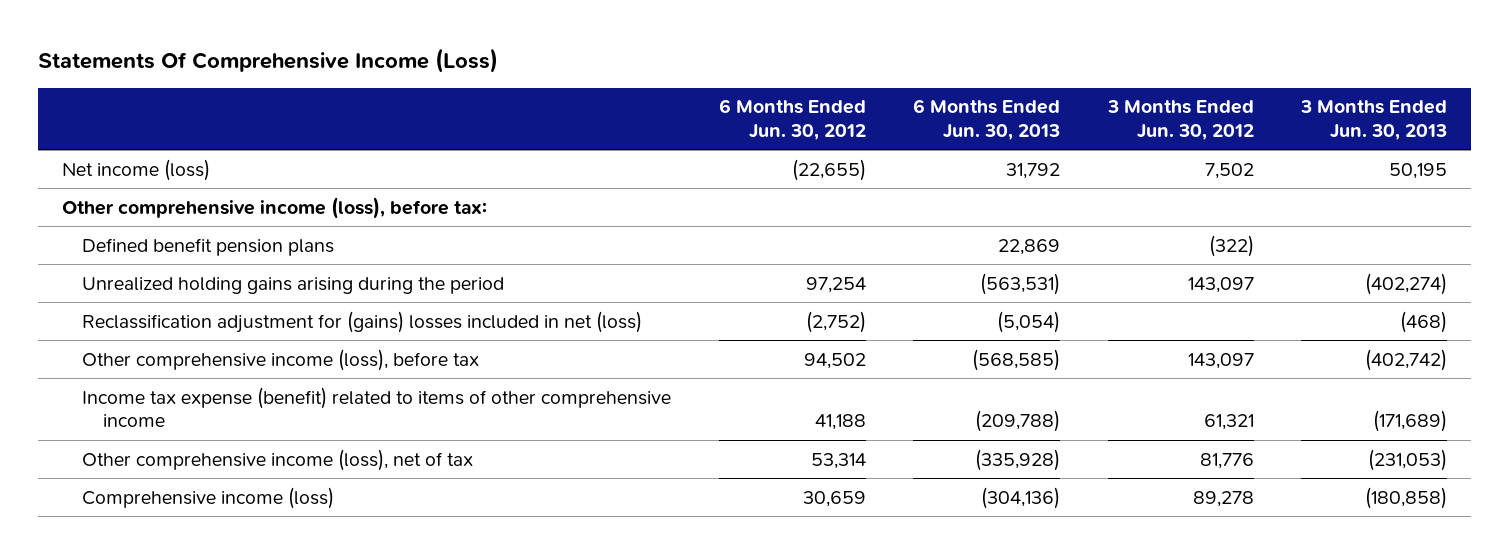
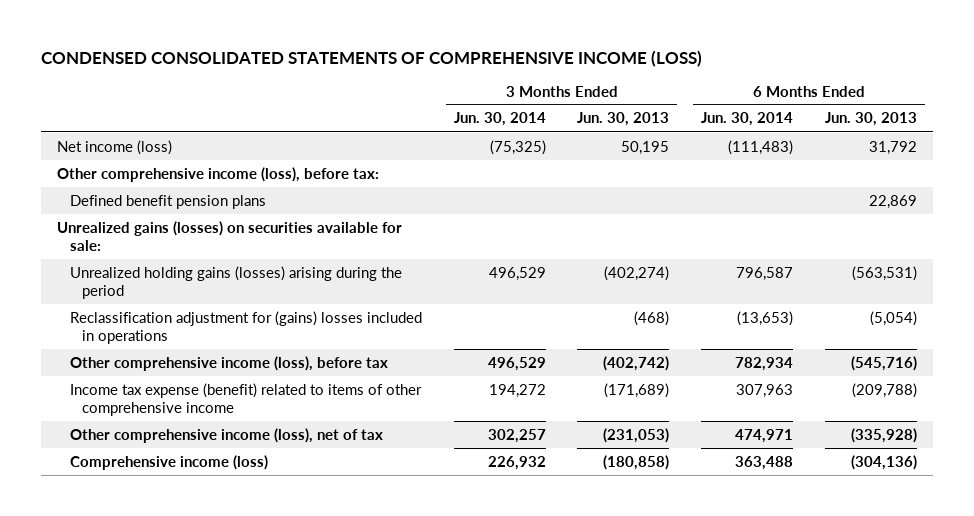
[38,48,499,74] Statements Of Comprehensive Income (Loss) -> [41,49,703,67] CONDENSED CONSOLIDATED STATEMENTS OF COMPREHENSIVE INCOME (LOSS)
[718,99,866,140] 6 Months Ended Jun. 30, 2012 -> none
[1106,100,1254,140] 3 Months Ended Jun. 30, 2012 -> none
none -> [453,112,546,127] Jun. 30, 2014
none -> [701,112,794,127] Jun. 30, 2014
none -> [57,220,403,251] Unrealized gains (losses) on securities available for sale:
[82,276,505,294] Unrealized holding gains arising during the period -> [69,265,402,299] Unrealized holding gains (losses) arising during the period
[82,310,643,333] Reclassification adjustment for (gains) losses included in net (loss) -> [69,310,422,344] Reclassification adjustment for (gains) losses included in operations
[972,348,1061,371] (568,585) -> [851,355,918,371] (545,716)

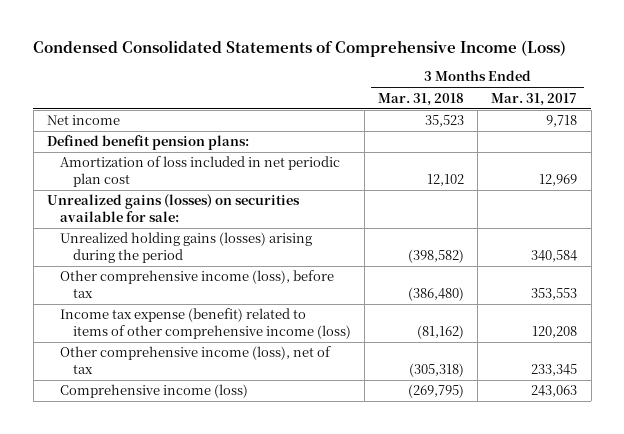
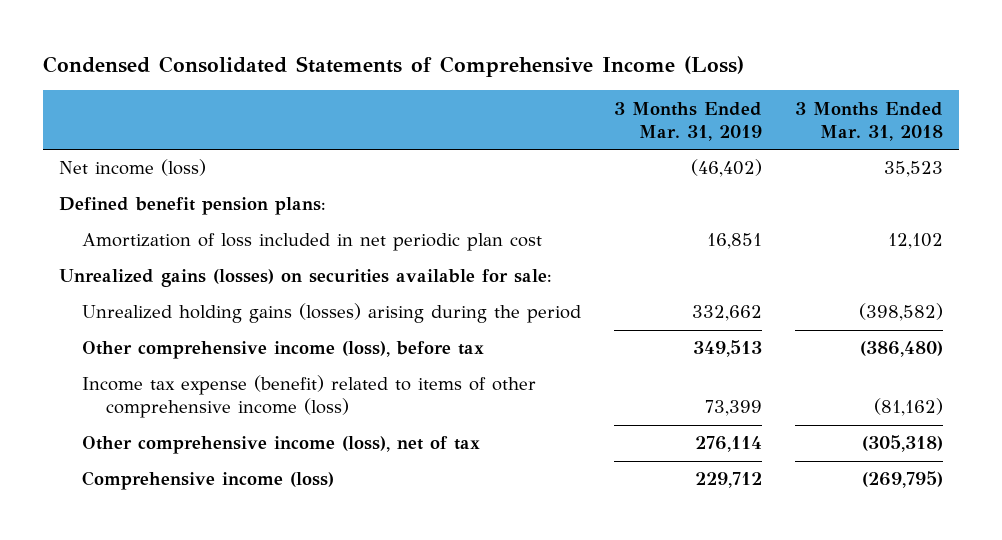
[491,92,578,106] Mar. 31, 2017 -> none
none -> [614,101,763,141] 3 Months Ended Mar. 31, 2019
[46,115,120,126] Net income -> [59,159,207,177] Net income (loss)

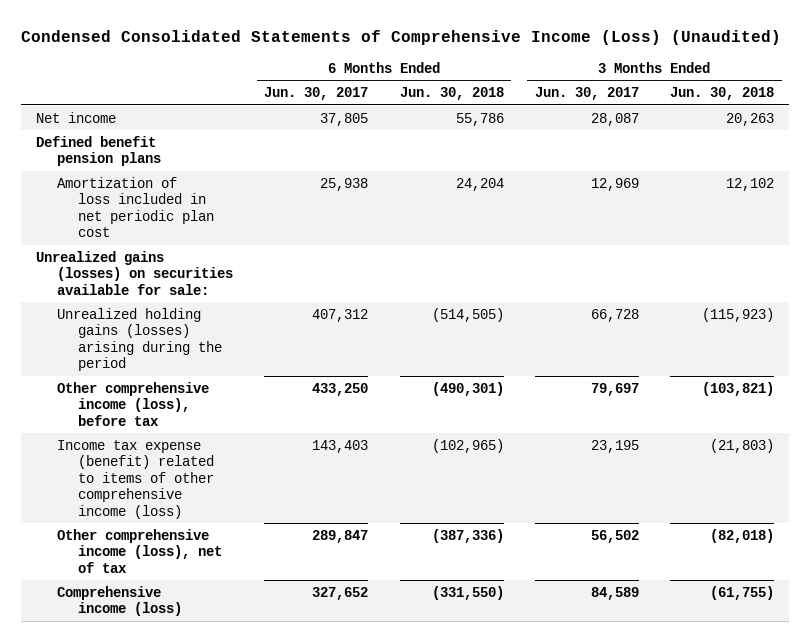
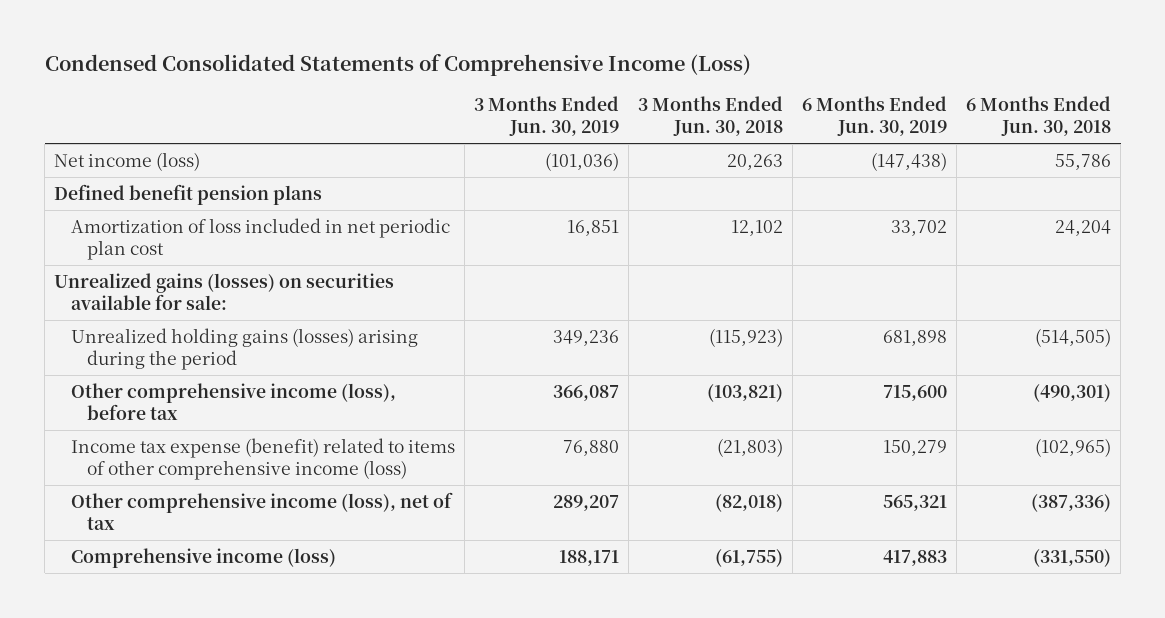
[20,30,781,46] Condensed Consolidated Statements of Comprehensive Income (Loss) (Unaudited) -> [44,54,751,77] Condensed Consolidated Statements of Comprehensive Income (Loss)
[264,87,369,101] Jun. 30, 2017 -> none
[534,87,639,101] Jun. 30, 2017 -> none
none -> [473,96,619,137] 3 Months Ended Jun. 30, 2019
none -> [802,96,948,137] 6 Months Ended Jun. 30, 2019
[36,111,117,123] Net income -> [54,151,201,171] Net income (loss)

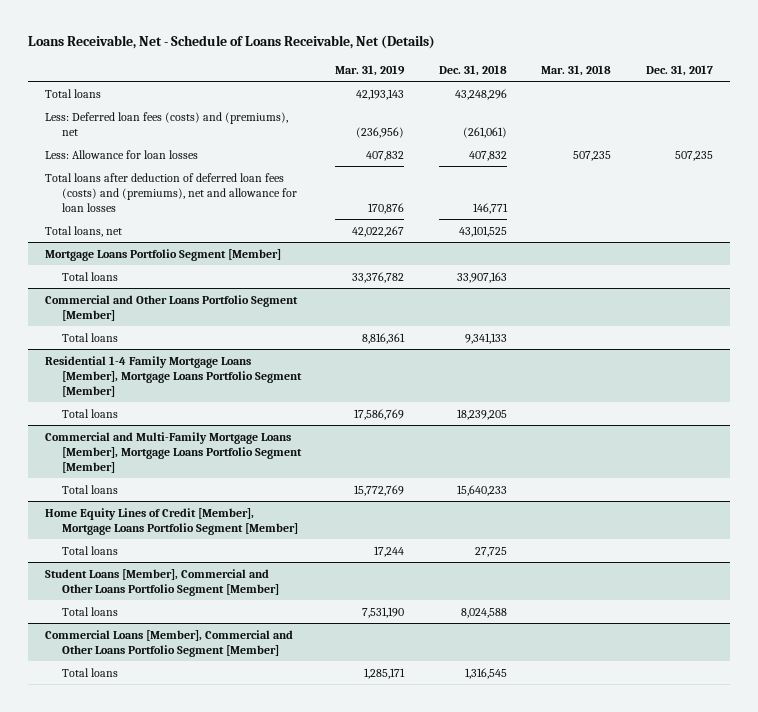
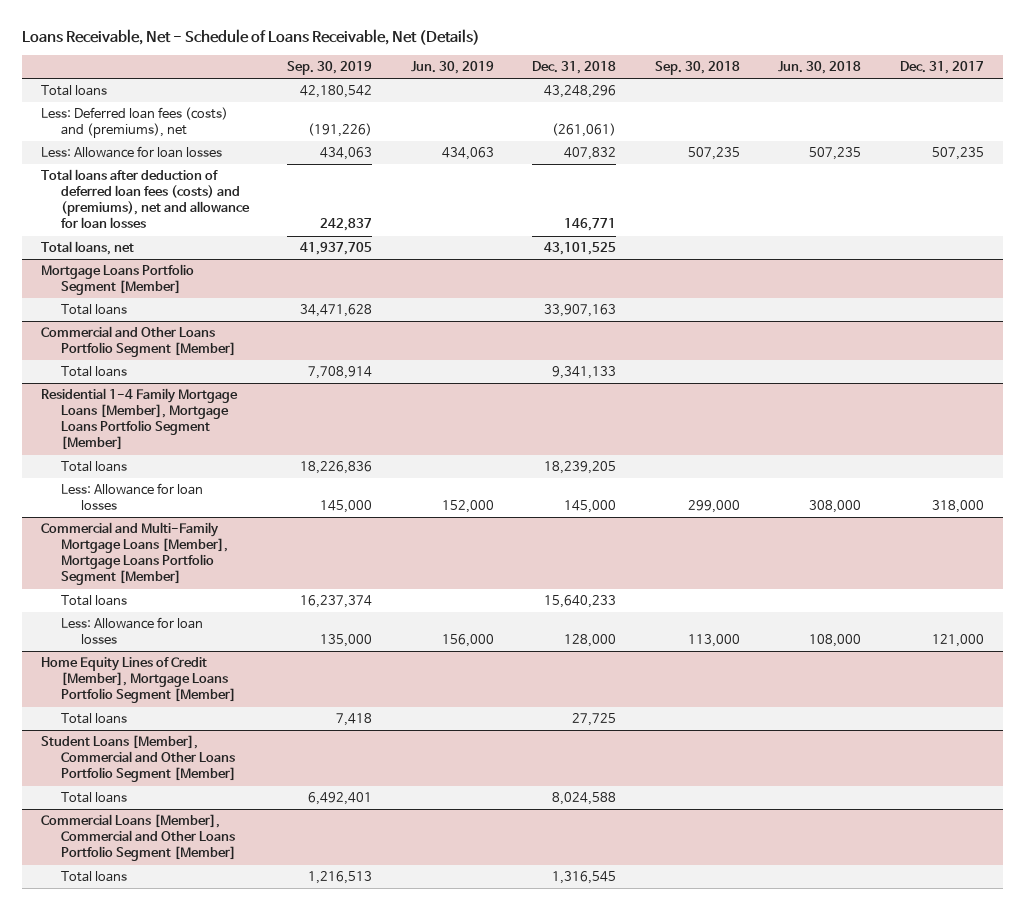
[335,64,406,76] Mar. 31, 2019 -> none
[541,64,612,76] Mar. 31, 2018 -> none
none -> [287,61,373,76] Sep. 30, 2019
none -> [410,61,494,75] Jun. 30, 2019
none -> [654,61,740,76] Sep. 30, 2018
none -> [778,61,862,75] Jun. 30, 2018
none -> [60,483,203,511] Less: Allowance for loan losses
none -> [60,617,203,645] Less: Allowance for loan losses

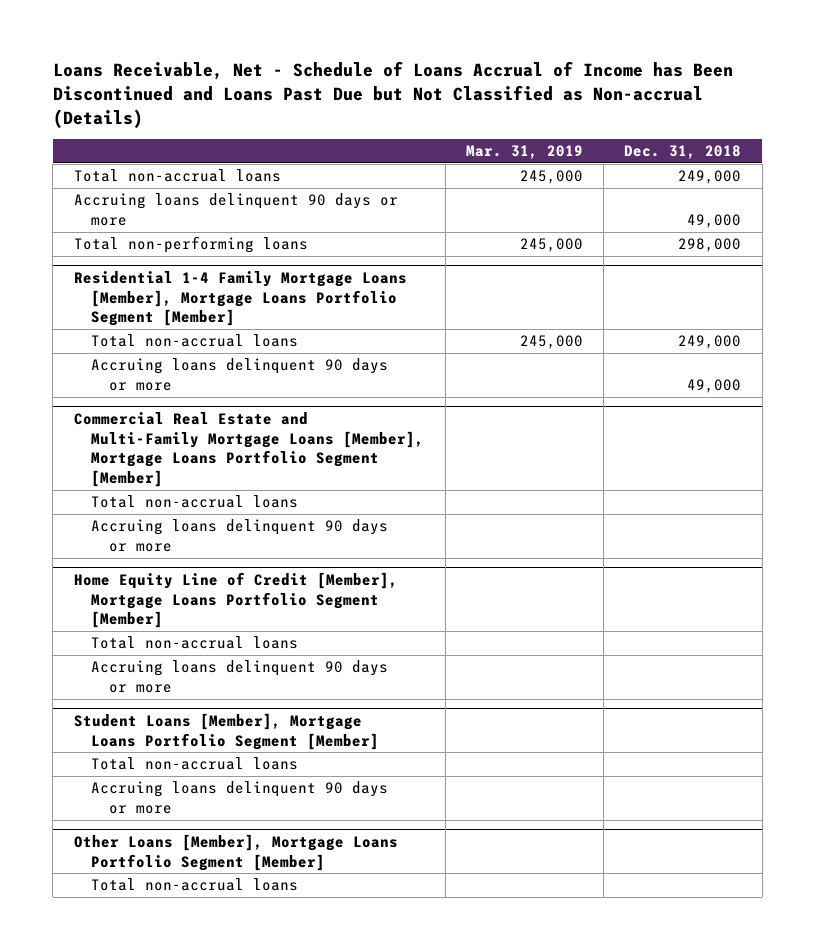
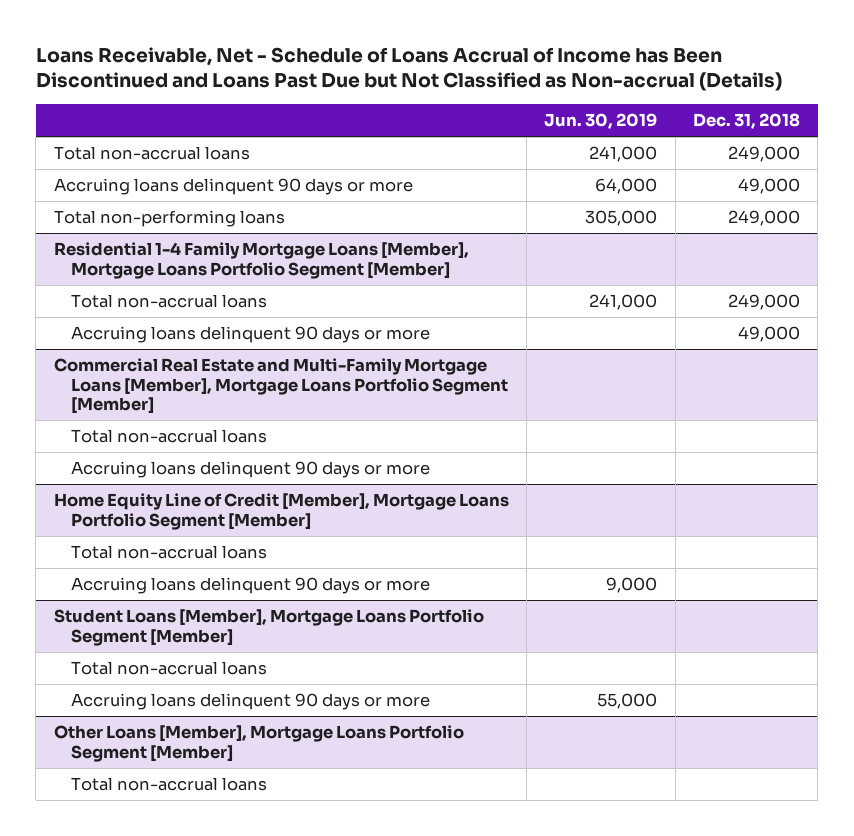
[465,145,583,160] Mar. 31, 2019 -> none
none -> [544,113,658,130] Jun. 30, 2019
[678,238,742,253] 298,000 -> [728,210,801,227] 249,000

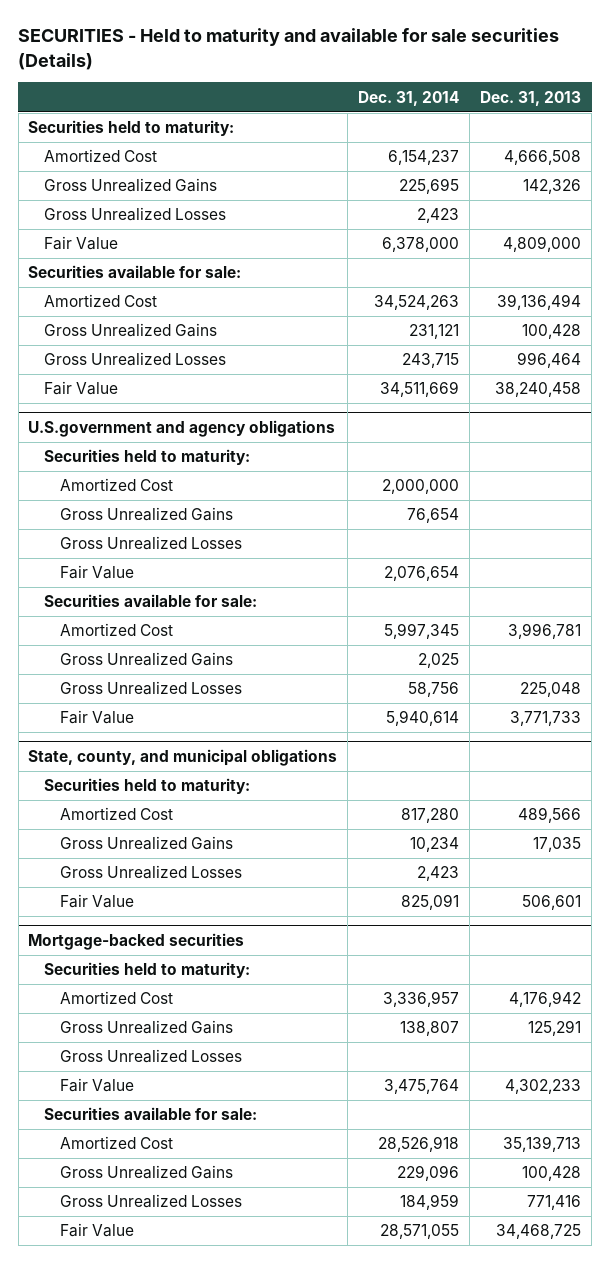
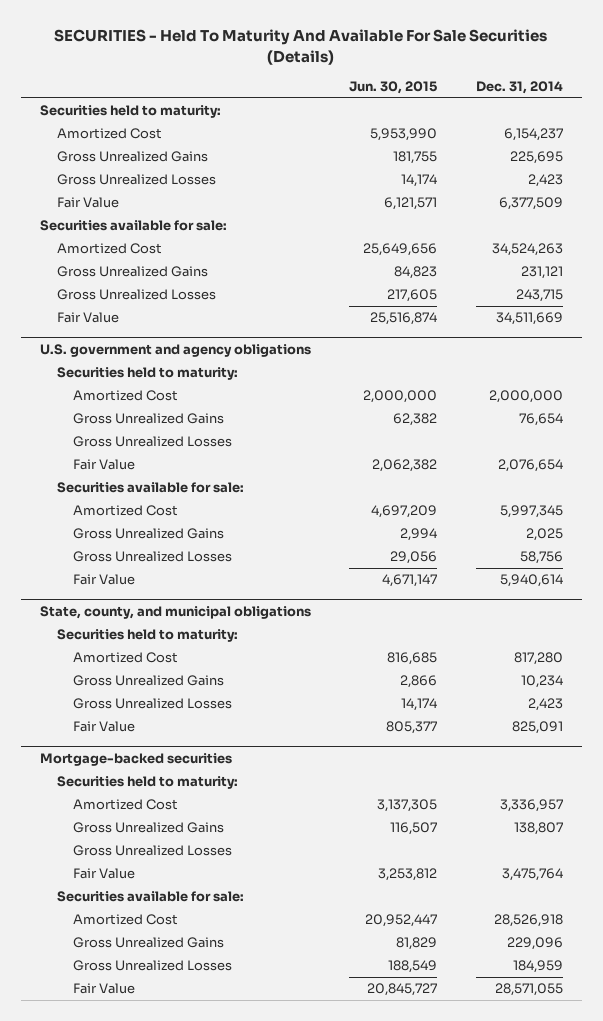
[18,28,560,70] SECURITIES - Held to maturity and available for sale securities (Details) -> [54,29,548,65] SECURITIES - Held To Maturity And Available For Sale Securities (Details)
[480,90,582,106] Dec. 31, 2013 -> none
none -> [349,81,438,95] Jun. 30, 2015
[382,237,460,253] 6,378,000 -> [498,197,563,211] 6,377,509
[28,420,336,438] U.S.government and agency obligations -> [40,343,312,357] U.S. government and agency obligations

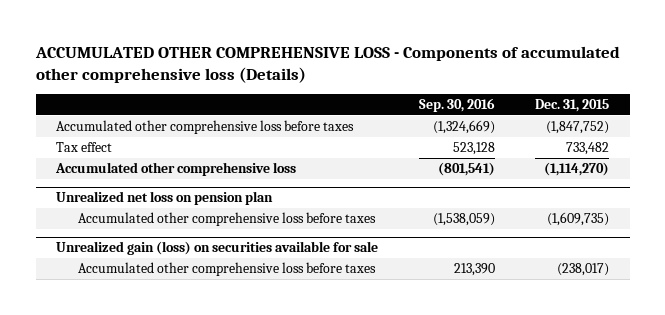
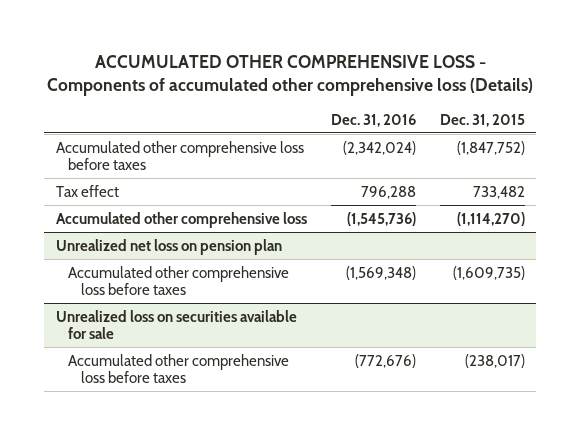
[418,97,495,112] Sep. 30, 2016 -> none
none -> [330,113,416,127] Dec. 31, 2016
[55,241,378,256] Unrealized gain (loss) on securities available for sale -> [56,309,298,340] Unrealized loss on securities available for sale

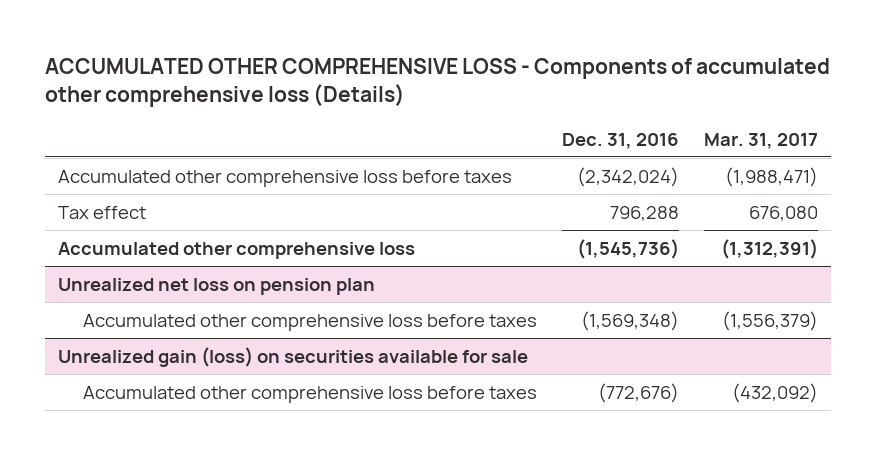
[439,113,525,127] Dec. 31, 2015 -> none
none -> [704,132,819,149] Mar. 31, 2017
[56,309,298,340] Unrealized loss on securities available for sale -> [57,346,528,367] Unrealized gain (loss) on securities available for sale

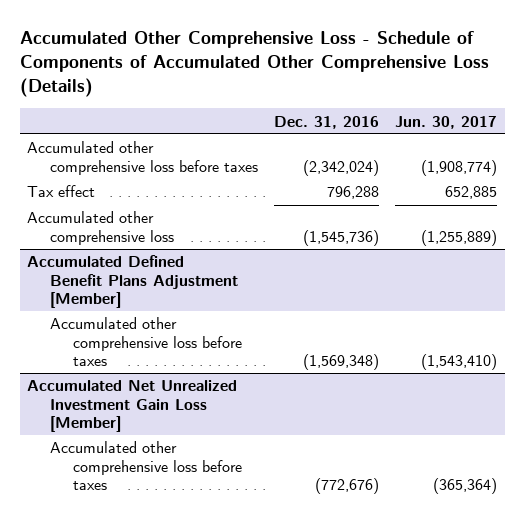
[44,57,830,108] ACCUMULATED OTHER COMPREHENSIVE LOSS - Components of accumulated other comprehensive loss (Details) -> [19,30,489,98] Accumulated Other Comprehensive Loss - Schedule of Components of Accumulated Other Comprehensive Loss (Details)
[704,132,819,149] Mar. 31, 2017 -> none
none -> [394,115,497,129] Jun. 30, 2017
[57,277,375,295] Unrealized net loss on pension plan -> [27,255,239,309] Accumulated Defined Benefit Plans Adjustment [Member]
[57,346,528,367] Unrealized gain (loss) on securities available for sale -> [27,380,238,433] Accumulated Net Unrealized Investment Gain Loss [Member]

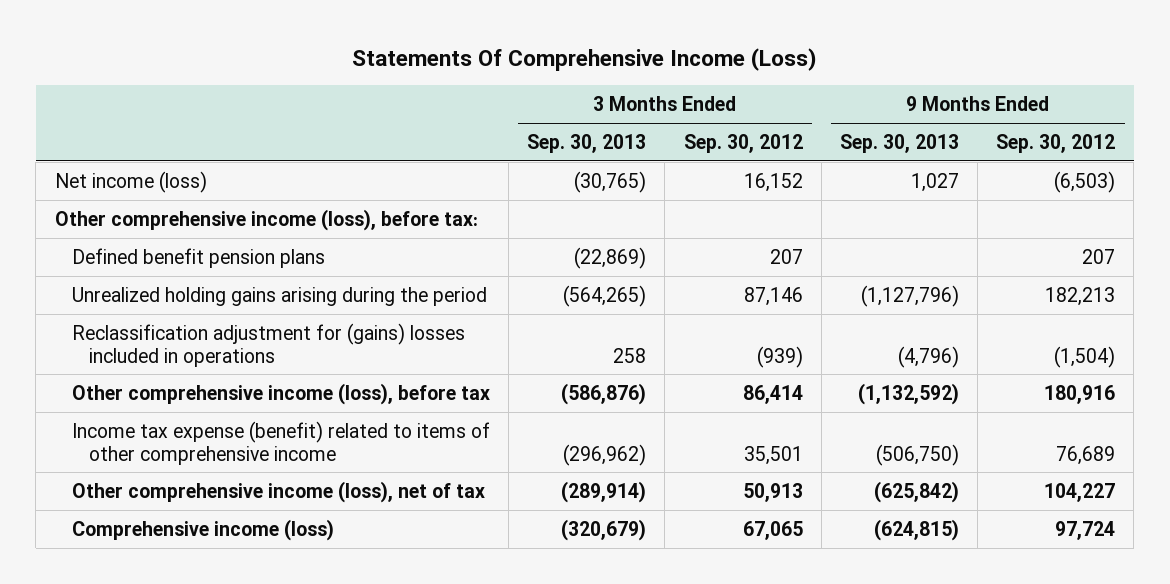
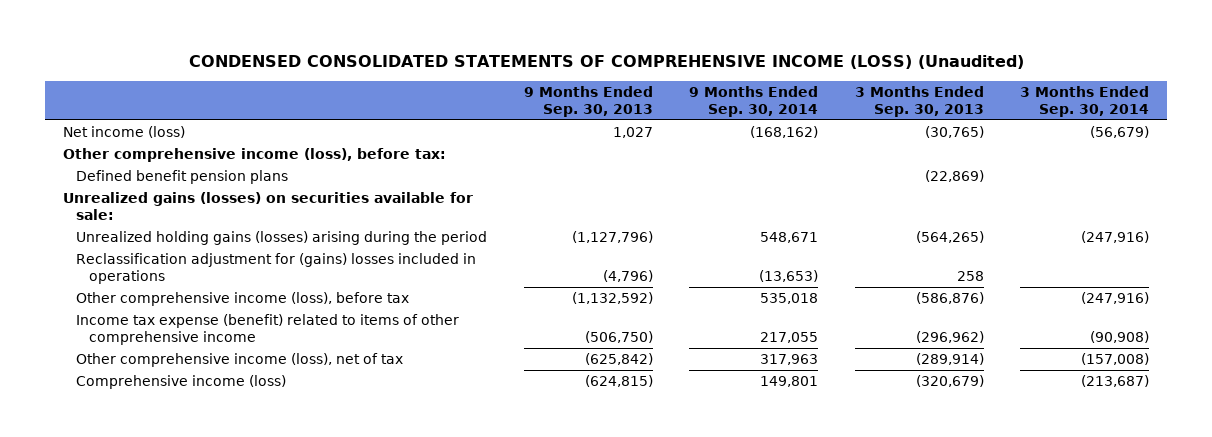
[351,48,817,72] Statements Of Comprehensive Income (Loss) -> [189,54,1025,69] CONDENSED CONSOLIDATED STATEMENTS OF COMPREHENSIVE INCOME (LOSS) (Unaudited)
[683,133,803,153] Sep. 30, 2012 -> none
[996,133,1116,153] Sep. 30, 2012 -> none
none -> [689,86,819,117] 9 Months Ended Sep. 30, 2014
none -> [1020,86,1150,117] 3 Months Ended Sep. 30, 2014
none -> [63,192,474,221] Unrealized gains (losses) on securities available for sale:
[71,286,487,306] Unrealized holding gains arising during the period -> [76,231,488,246] Unrealized holding gains (losses) arising during the period

